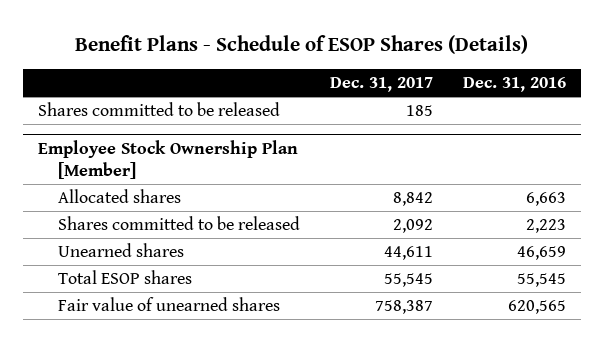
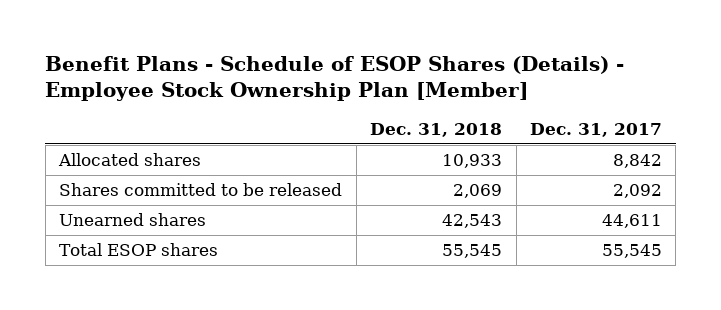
[74,34,528,54] Benefit Plans - Schedule of ESOP Shares (Details) -> [45,56,625,102] Benefit Plans - Schedule of ESOP Shares (Details) - Employee Stock Ownership Plan [Member]
[462,77,566,93] Dec. 31, 2016 -> none
none -> [370,123,503,138] Dec. 31, 2018
[37,102,280,117] Shares committed to be released -> none
[37,140,298,179] Employee Stock Ownership Plan [Member] -> none
[57,297,280,312] Fair value of unearned shares -> none

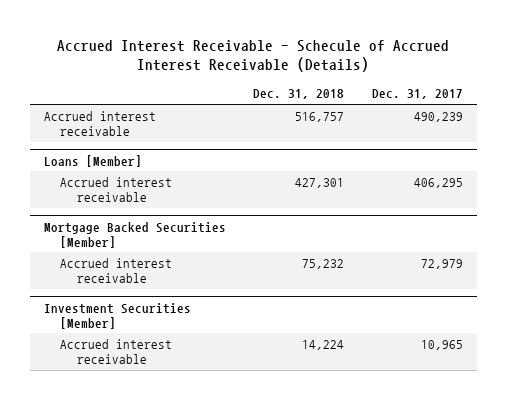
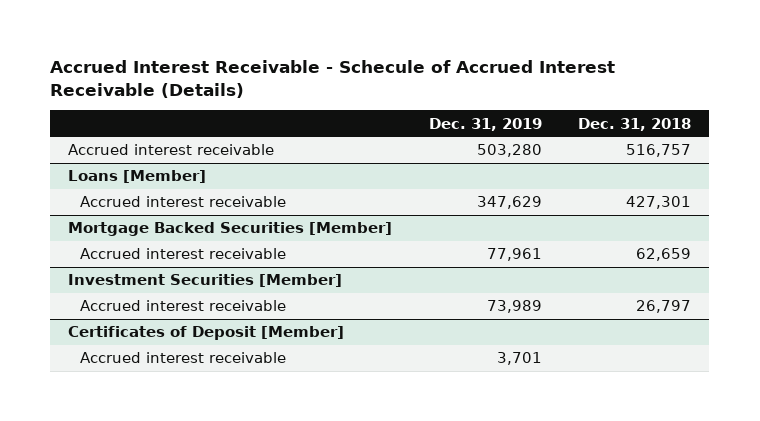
[371,89,463,100] Dec. 31, 2017 -> none
none -> [428,117,542,131] Dec. 31, 2019
[302,259,345,270] 75,232 -> [636,248,692,262] 62,659
[302,340,345,351] 14,224 -> [636,300,692,314] 26,797
none -> [68,326,345,341] Certificates of Deposit [Member]
none -> [79,352,286,364] Accrued interest receivable

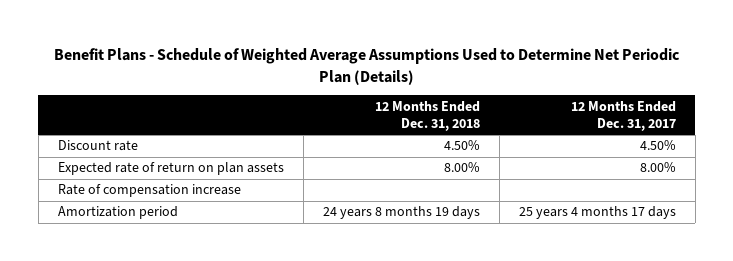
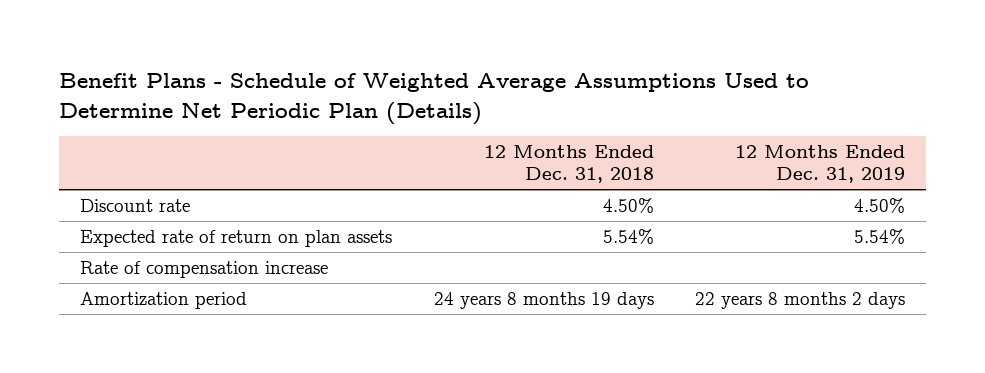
[570,100,676,131] 12 Months Ended Dec. 31, 2017 -> none
none -> [734,145,905,184] 12 Months Ended Dec. 31, 2019
[443,162,480,173] 8.00% -> [602,228,654,244] 5.54%

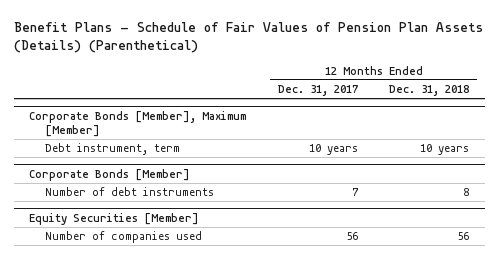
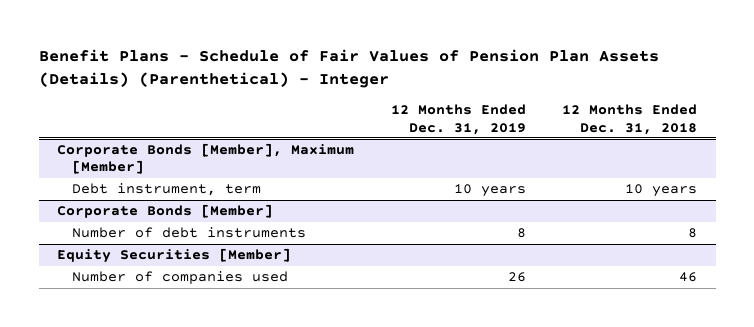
[13,21,483,53] Benefit Plans - Schedule of Fair Values of Pension Plan Assets (Details) (Parenthetical) -> [38,49,659,89] Benefit Plans - Schedule of Fair Values of Pension Plan Assets (Details) (Parenthetical) - Integer
[277,85,358,97] Dec. 31, 2017 -> none
none -> [390,104,526,135] 12 Months Ended Dec. 31, 2019
[457,232,470,241] 56 -> [679,272,698,283] 46

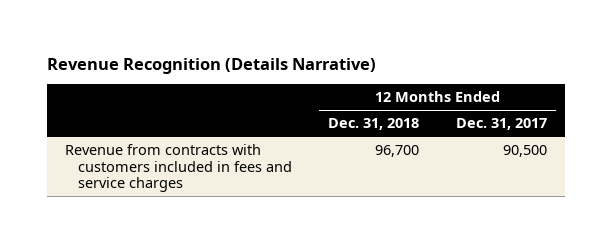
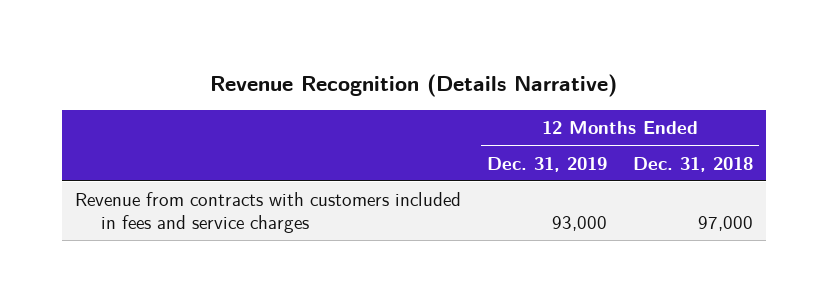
[455,118,547,131] Dec. 31, 2017 -> none
none -> [487,156,608,172] Dec. 31, 2019
[375,145,420,158] 96,700 -> [697,215,753,231] 97,000

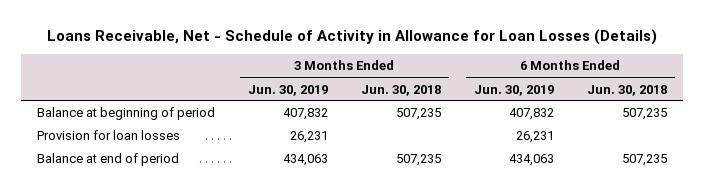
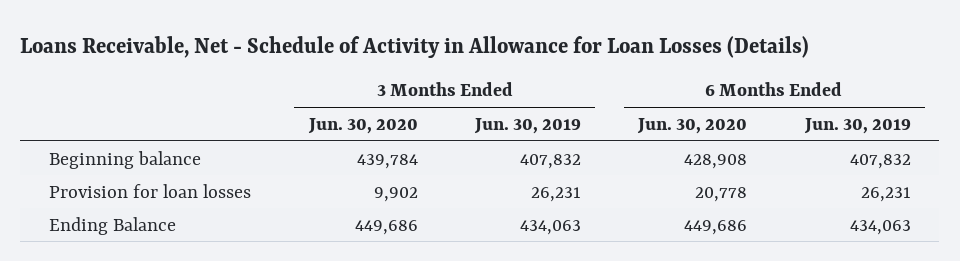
[360,84,441,96] Jun. 30, 2018 -> none
[586,84,667,96] Jun. 30, 2018 -> none
none -> [307,117,418,134] Jun. 30, 2020
none -> [637,117,748,134] Jun. 30, 2020
[37,107,216,121] Balance at beginning of period -> [49,150,202,169] Beginning balance
[37,153,180,167] Balance at end of period -> [49,216,177,235] Ending Balance

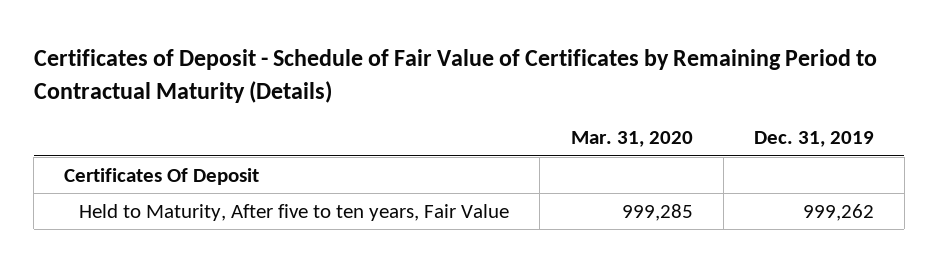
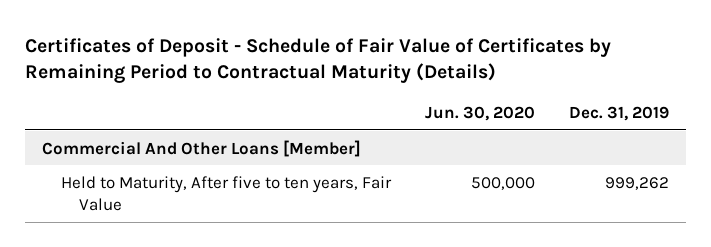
[570,131,693,148] Mar. 31, 2020 -> none
none -> [424,105,535,121] Jun. 30, 2020
[64,167,260,185] Certificates Of Deposit -> [42,139,362,157] Commercial And Other Loans [Member]

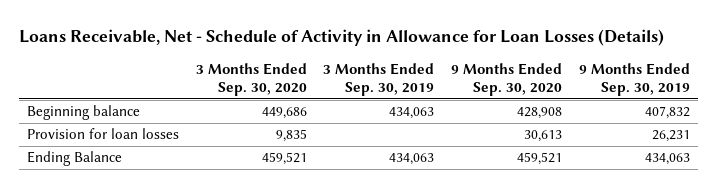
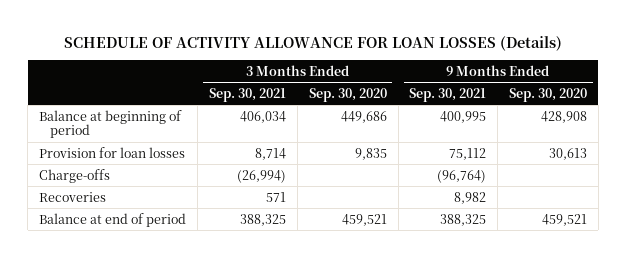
[18,29,664,47] Loans Receivable, Net - Schedule of Activity in Allowance for Loan Losses (Details) -> [64,35,563,51] SCHEDULE OF ACTIVITY ALLOWANCE FOR LOAN LOSSES (Details)
[323,63,435,97] 3 Months Ended Sep. 30, 2019 -> none
[578,63,690,97] 9 Months Ended Sep. 30, 2019 -> none
none -> [209,88,287,103] Sep. 30, 2021
none -> [409,88,487,103] Sep. 30, 2021
[27,105,141,121] Beginning balance -> [39,109,183,139] Balance at beginning of period
none -> [39,168,111,183] Charge-offs
none -> [39,191,107,202] Recoveries
[27,151,123,167] Ending Balance -> [39,212,187,227] Balance at end of period

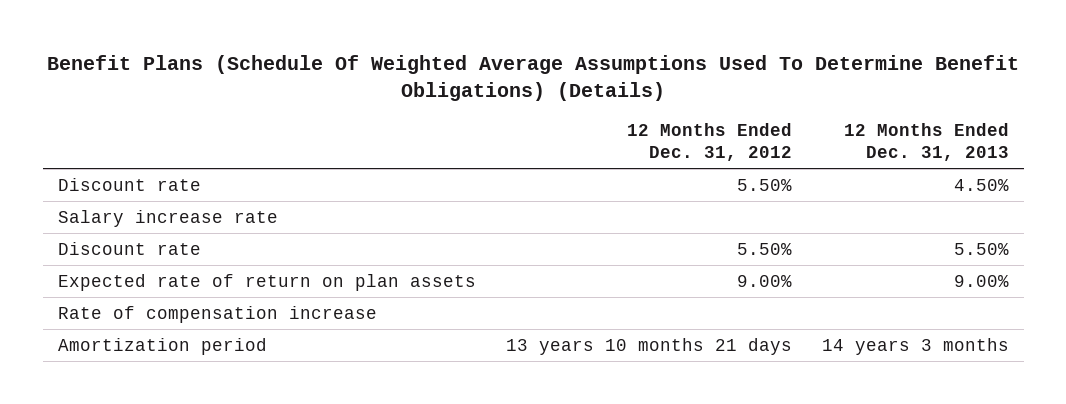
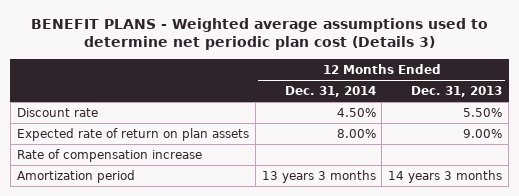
[47,55,1020,102] Benefit Plans (Schedule Of Weighted Average Assumptions Used To Determine Benefit Obligations) (Details) -> [30,17,488,51] BENEFIT PLANS - Weighted average assumptions used to determine net periodic plan cost (Details 3)
[626,123,792,162] 12 Months Ended Dec. 31, 2012 -> none
none -> [284,86,376,98] Dec. 31, 2014
[57,177,201,191] Discount rate -> none
[57,209,278,227] Salary increase rate -> none

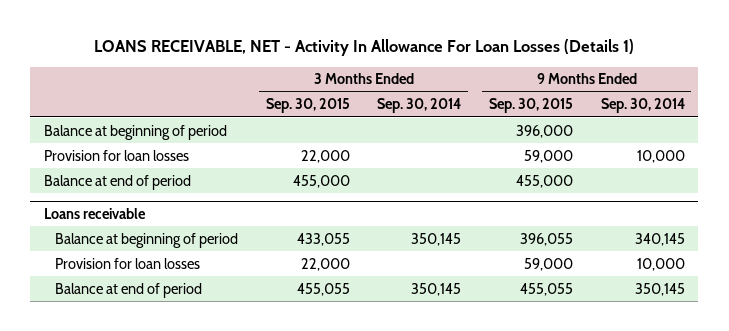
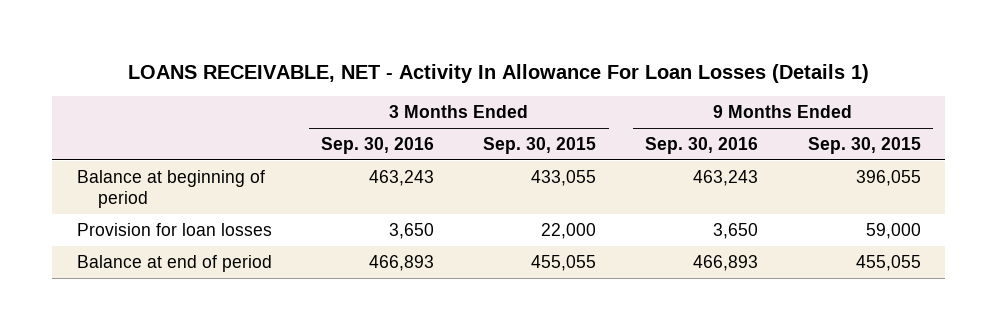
[377,98,462,114] Sep. 30, 2014 -> none
[600,98,685,114] Sep. 30, 2014 -> none
none -> [320,137,434,155] Sep. 30, 2016
none -> [645,137,759,155] Sep. 30, 2016
[43,124,227,140] Balance at beginning of period -> none
[43,149,189,161] Provision for loan losses -> none
[43,174,191,190] Balance at end of period -> none
[43,207,146,219] Loans receivable -> none

